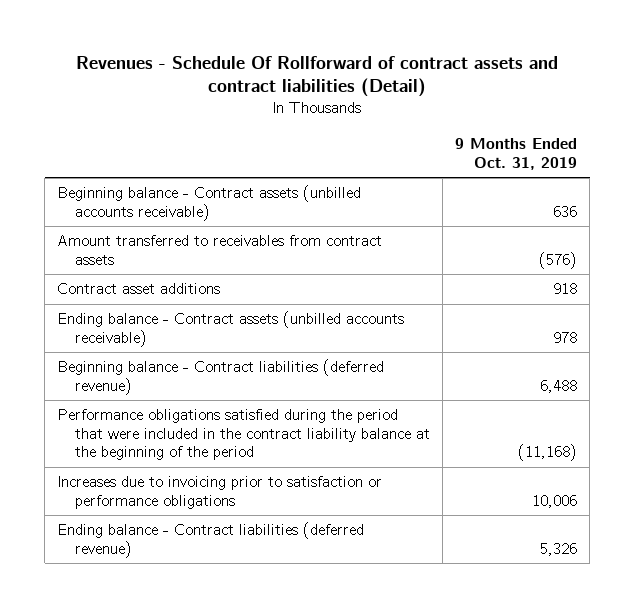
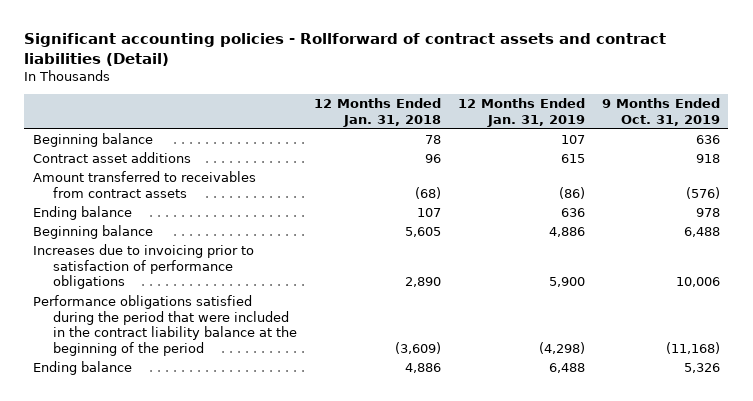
[76,55,559,98] Revenues - Schedule Of Rollforward of contract assets and contract liabilities (Detail) -> [24,33,667,67] Significant accounting policies - Rollforward of contract assets and contract liabilities (Detail)
none -> [313,98,441,127] 12 Months Ended Jan. 31, 2018
none -> [457,98,585,127] 12 Months Ended Jan. 31, 2019
[57,185,362,221] Beginning balance - Contract assets (unbilled accounts receivable) -> [32,133,153,148] Beginning balance
[57,235,383,265] Amount transferred to receivables from contract assets -> [32,171,256,198] Amount transferred to receivables from contract assets
[57,311,405,347] Ending balance - Contract assets (unbilled accounts receivable) -> [32,206,132,221] Ending balance
[57,359,385,395] Beginning balance - Contract liabilities (deferred revenue) -> [32,225,153,240] Beginning balance
none -> [32,244,254,290] Increases due to invoicing prior to satisfaction of performance obligations
[57,476,383,509] Increases due to invoicing prior to satisfaction or performance obligations -> none
[57,522,365,558] Ending balance - Contract liabilities (deferred revenue) -> [32,361,132,376] Ending balance

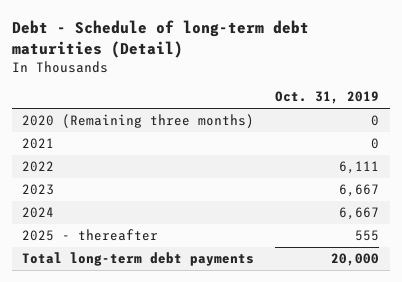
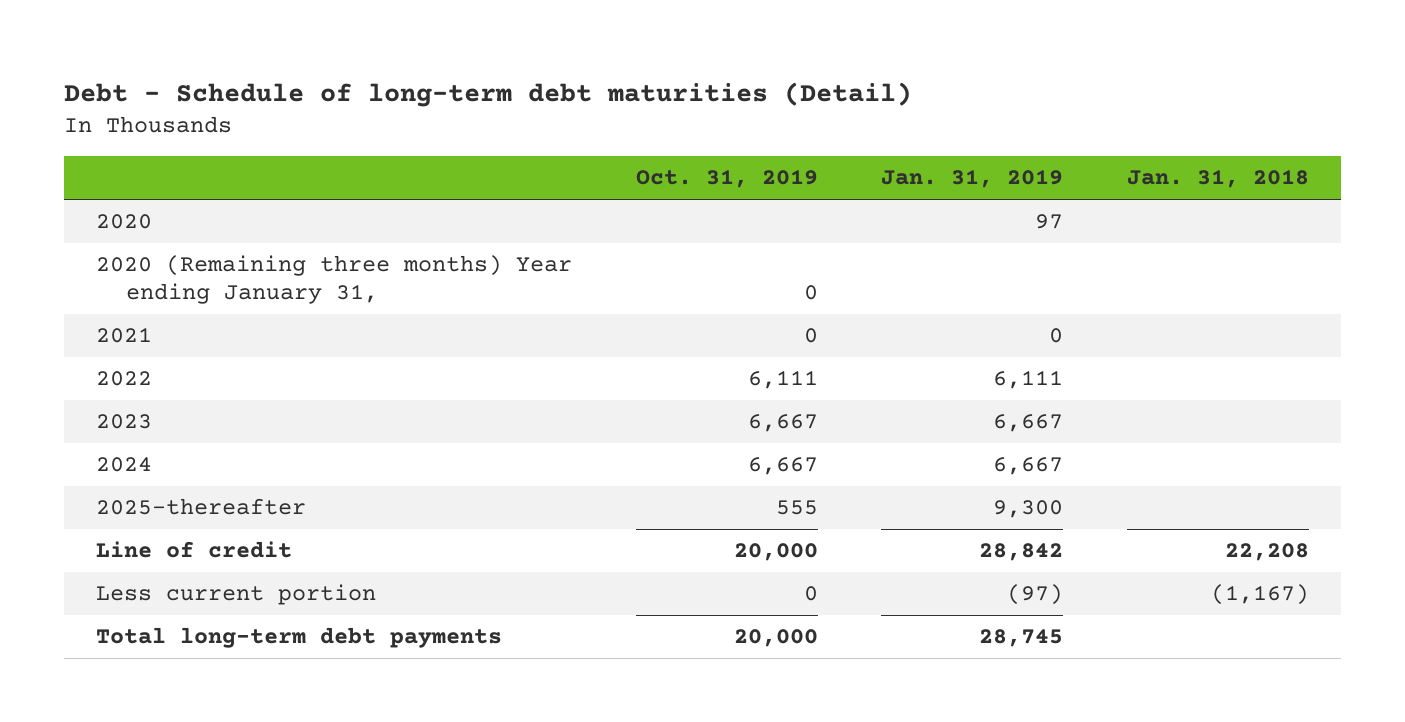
none -> [881,169,1064,189] Jan. 31, 2019
none -> [1126,169,1309,189] Jan. 31, 2018
none -> [95,214,152,230] 2020
[22,114,255,129] 2020 (Remaining three months) -> [95,255,572,304] 2020 (Remaining three months) Year ending January 31,
[22,229,159,242] 2025 - thereafter -> [95,498,306,516] 2025-thereafter
none -> [95,541,292,559] Line of credit
none -> [95,584,376,606] Less current portion

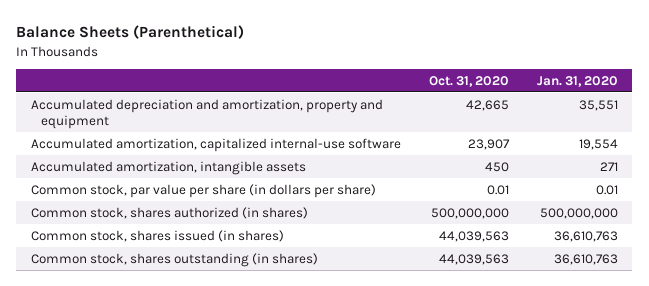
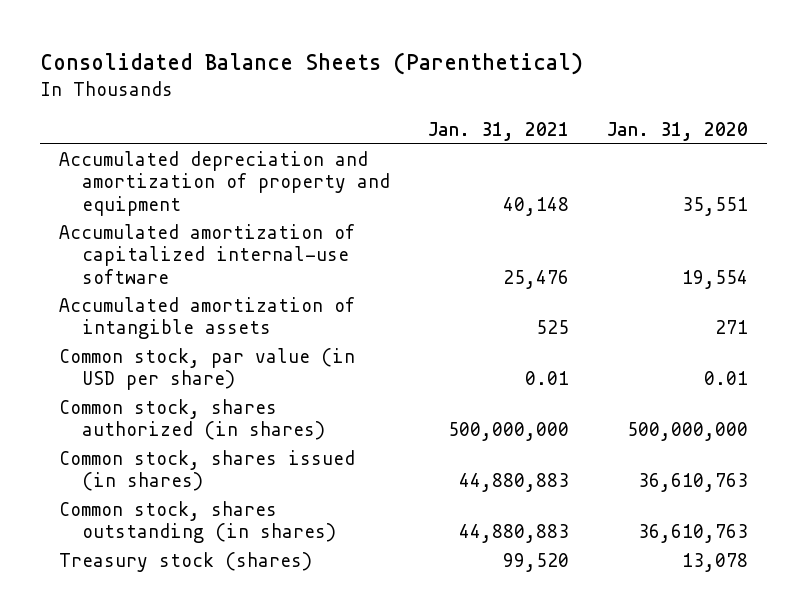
[16,25,245,40] Balance Sheets (Parenthetical) -> [40,52,584,76] Consolidated Balance Sheets (Parenthetical)
[428,75,509,87] Oct. 31, 2020 -> none
none -> [428,122,570,142] Jan. 31, 2021
[30,98,383,130] Accumulated depreciation and amortization, property and equipment -> [59,150,391,216] Accumulated depreciation and amortization of property and equipment
[30,137,401,152] Accumulated amortization, capitalized internal-use software -> [59,223,356,284] Accumulated amortization of capitalized internal-use software
[30,160,306,175] Accumulated amortization, intangible assets -> [59,296,356,340] Accumulated amortization of intangible assets
[30,183,376,198] Common stock, par value per share (in dollars per share) -> [59,347,356,391] Common stock, par value (in USD per share)
none -> [59,551,313,572] Treasury stock (shares)

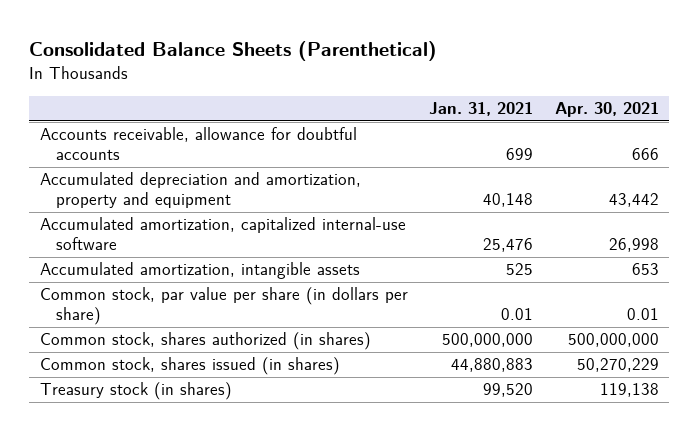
[607,122,749,142] Jan. 31, 2020 -> none
none -> [554,102,659,118] Apr. 30, 2021
none -> [40,127,358,161] Accounts receivable, allowance for doubtful accounts
[59,150,391,216] Accumulated depreciation and amortization of property and equipment -> [40,172,362,209] Accumulated depreciation and amortization, property and equipment
[59,223,356,284] Accumulated amortization of capitalized internal-use software -> [40,217,407,251] Accumulated amortization, capitalized internal-use software
[59,296,356,340] Accumulated amortization of intangible assets -> [40,262,361,280] Accumulated amortization, intangible assets
[59,347,356,391] Common stock, par value (in USD per share) -> [40,287,409,326] Common stock, par value per share (in dollars per share)
[59,500,337,544] Common stock, shares outstanding (in shares) -> none
[59,551,313,572] Treasury stock (shares) -> [40,382,233,401] Treasury stock (in shares)

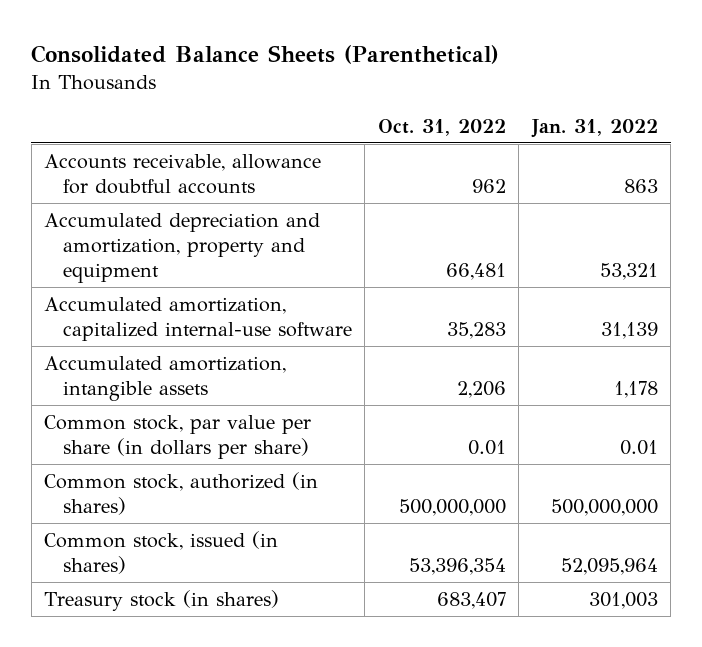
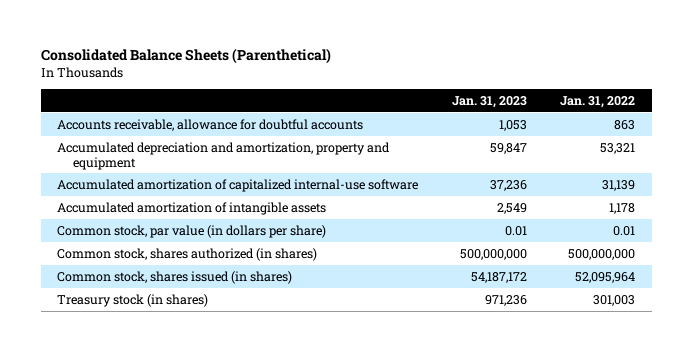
[377,118,506,136] Oct. 31, 2022 -> none
none -> [451,95,527,108] Jan. 31, 2023
[44,296,352,341] Accumulated amortization, capitalized internal-use software -> [57,178,419,192] Accumulated amortization of capitalized internal-use software
[44,355,287,401] Accumulated amortization, intangible assets -> [57,201,327,215] Accumulated amortization of intangible assets
[44,414,312,459] Common stock, par value per share (in dollars per share) -> [57,224,327,238] Common stock, par value (in dollars per share)
[44,471,319,515] Common stock, authorized (in shares) -> [57,247,318,261] Common stock, shares authorized (in shares)
[44,530,279,574] Common stock, issued (in shares) -> [57,270,293,284] Common stock, shares issued (in shares)

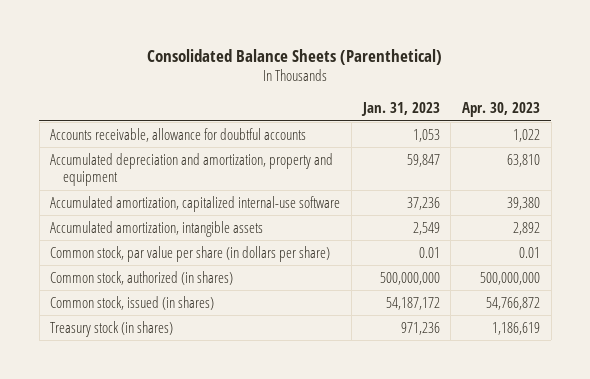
[560,95,636,108] Jan. 31, 2022 -> none
none -> [462,102,541,118] Apr. 30, 2023
[57,178,419,192] Accumulated amortization of capitalized internal-use software -> [50,195,341,212] Accumulated amortization, capitalized internal-use software
[57,201,327,215] Accumulated amortization of intangible assets -> [50,220,264,237] Accumulated amortization, intangible assets
[57,224,327,238] Common stock, par value (in dollars per share) -> [50,245,331,262] Common stock, par value per share (in dollars per share)
[57,247,318,261] Common stock, shares authorized (in shares) -> [50,270,234,285] Common stock, authorized (in shares)
[57,270,293,284] Common stock, shares issued (in shares) -> [50,295,215,310] Common stock, issued (in shares)

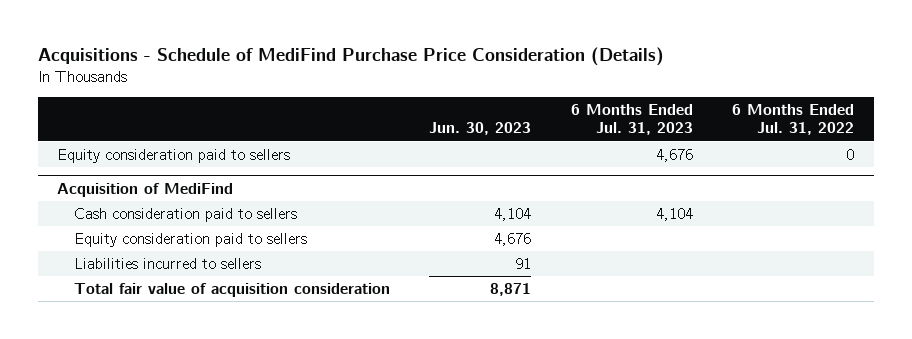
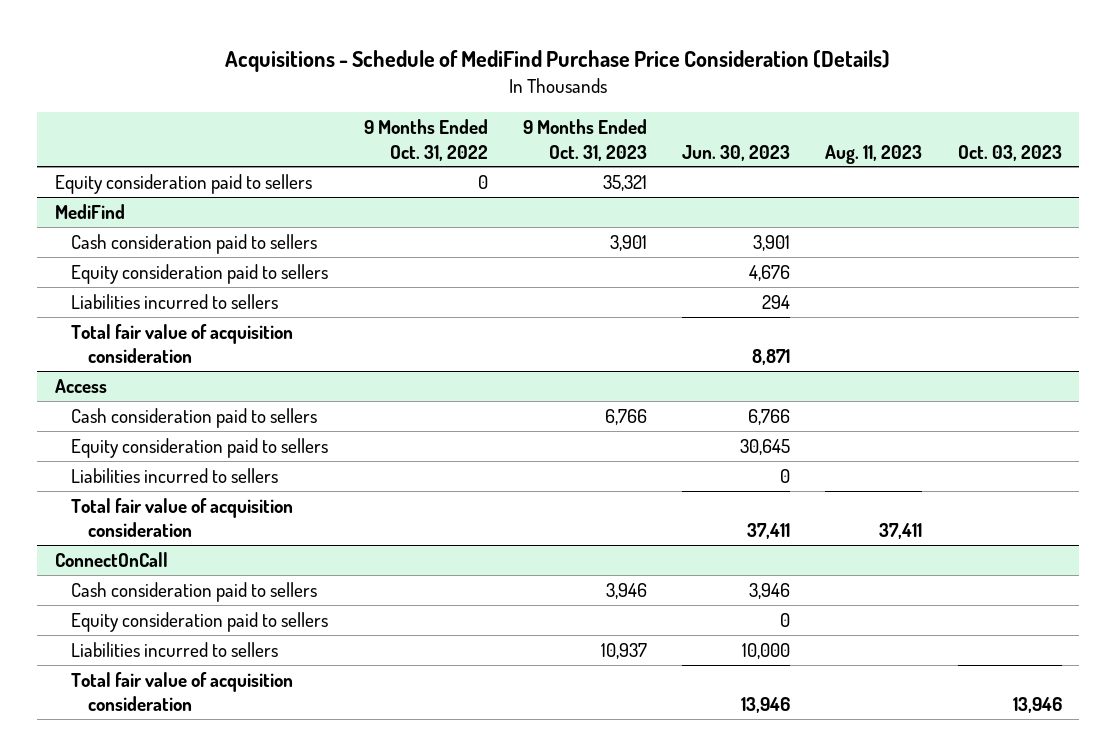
[570,104,693,136] 6 Months Ended Jul. 31, 2023 -> none
[732,104,855,136] 6 Months Ended Jul. 31, 2022 -> none
none -> [363,119,488,161] 9 Months Ended Oct. 31, 2022
none -> [522,119,647,161] 9 Months Ended Oct. 31, 2023
none -> [825,144,923,164] Aug. 11, 2023
none -> [957,144,1062,161] Oct. 03, 2023
[57,182,234,197] Acquisition of MediFind -> [55,203,126,219] MediFind
[494,207,532,221] 4,104 -> [753,234,791,251] 3,901
[515,257,532,269] 91 -> [762,294,791,309] 294
none -> [55,378,108,393] Access
none -> [71,407,318,428] Cash consideration paid to sellers
none -> [71,437,329,458] Equity consideration paid to sellers
none -> [71,467,279,483] Liabilities incurred to sellers
none -> [71,497,294,538] Total fair value of acquisition consideration
none -> [55,551,169,567] ConnectOnCall
none -> [71,581,318,602] Cash consideration paid to sellers
none -> [71,611,329,632] Equity consideration paid to sellers
none -> [71,641,279,657] Liabilities incurred to sellers
none -> [71,671,294,712] Total fair value of acquisition consideration

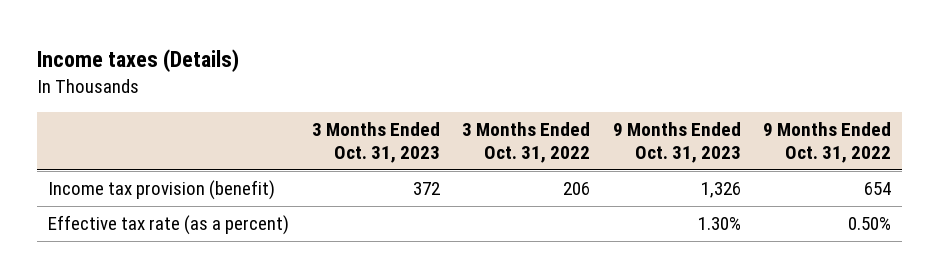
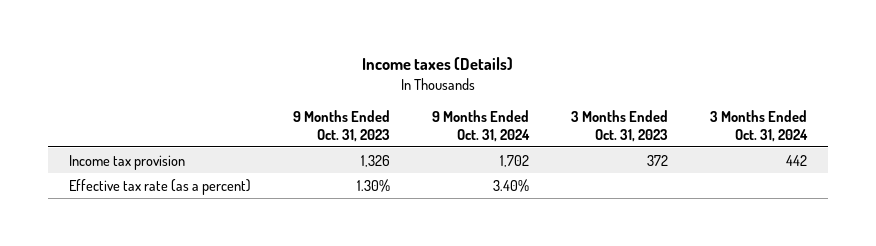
[462,122,591,164] 3 Months Ended Oct. 31, 2022 -> none
[763,122,892,164] 9 Months Ended Oct. 31, 2022 -> none
none -> [431,110,530,142] 9 Months Ended Oct. 31, 2024
none -> [709,110,808,142] 3 Months Ended Oct. 31, 2024
[48,180,276,201] Income tax provision (benefit) -> [68,154,185,170] Income tax provision

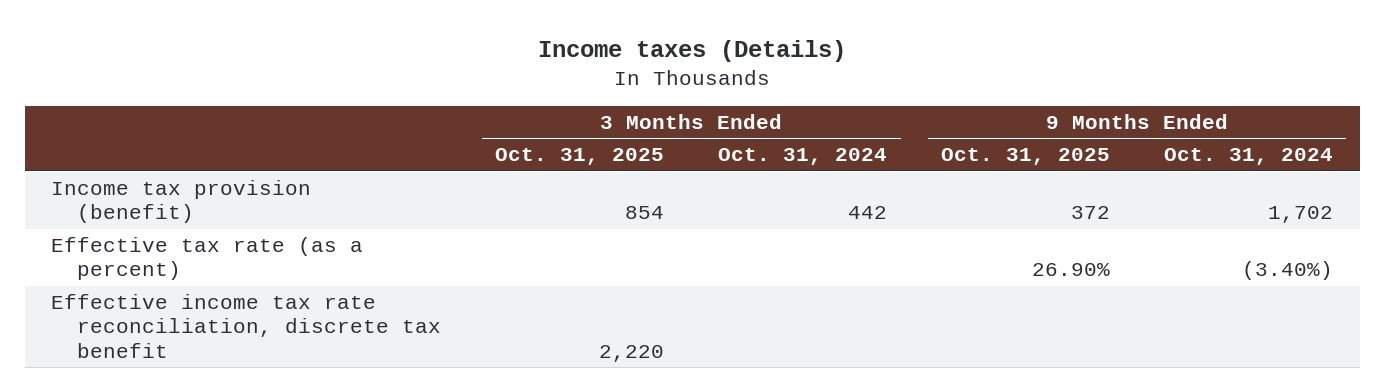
[292,110,390,142] 9 Months Ended Oct. 31, 2023 -> none
[570,110,668,142] 3 Months Ended Oct. 31, 2023 -> none
none -> [495,148,665,166] Oct. 31, 2025
none -> [940,148,1110,166] Oct. 31, 2025
[68,154,185,170] Income tax provision -> [51,180,312,224] Income tax provision (benefit)
[492,178,529,192] 3.40% -> [1241,261,1333,281] (3.40%)
none -> [51,294,442,358] Effective income tax rate reconciliation, discrete tax benefit

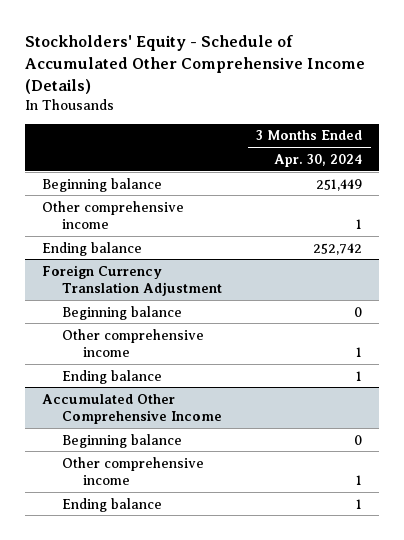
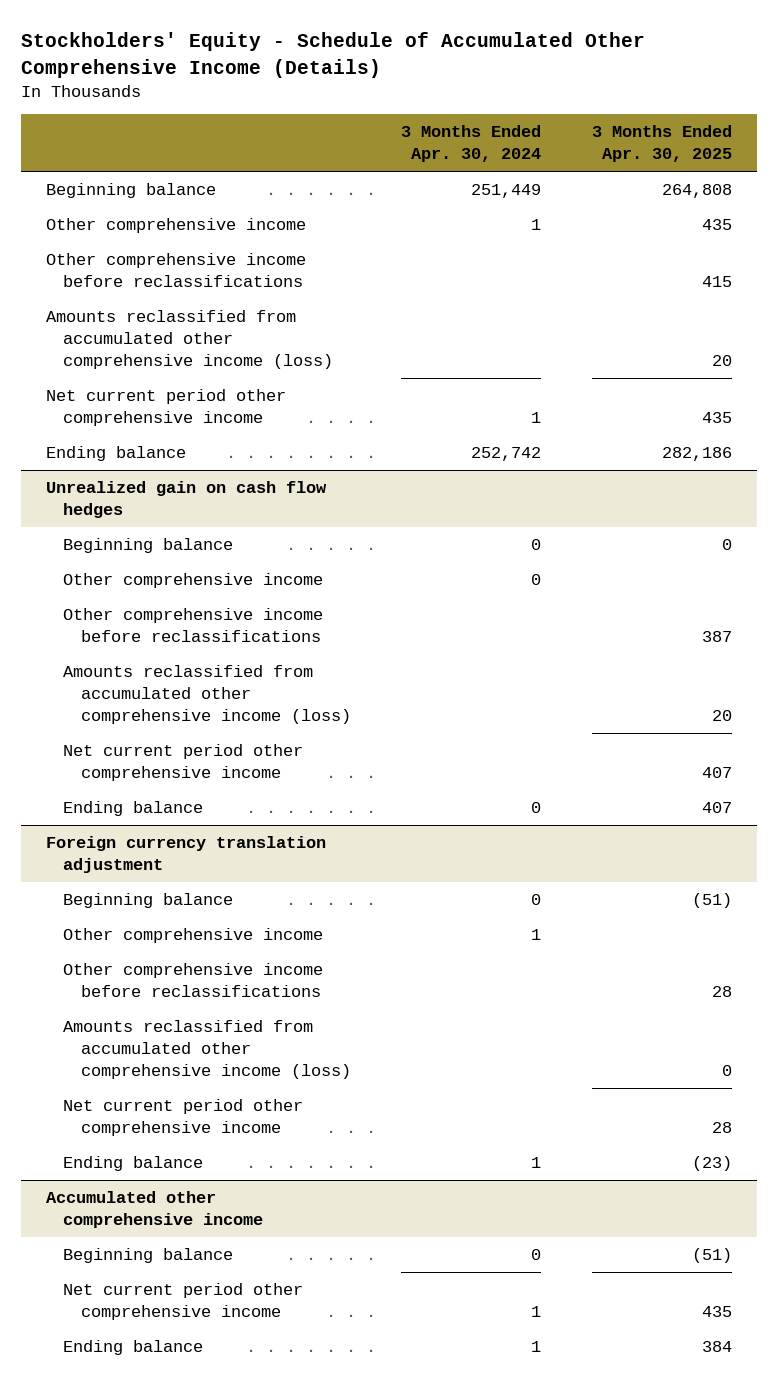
none -> [591,125,732,163] 3 Months Ended Apr. 30, 2025
none -> [45,253,306,288] Other comprehensive income before reclassifications
none -> [45,310,334,370] Amounts reclassified from accumulated other comprehensive income (loss)
none -> [45,389,286,427] Net current period other comprehensive income
[41,264,223,297] Foreign Currency Translation Adjustment -> none
none -> [45,481,327,519] Unrealized gain on cash flow hedges
none -> [63,573,324,589] Other comprehensive income
none -> [63,608,324,643] Other comprehensive income before reclassifications
none -> [63,665,352,725] Amounts reclassified from accumulated other comprehensive income (loss)
none -> [63,744,304,782] Net current period other comprehensive income
none -> [63,801,204,817] Ending balance
none -> [45,836,326,874] Foreign currency translation adjustment
none -> [63,893,234,909] Beginning balance
none -> [63,963,324,998] Other comprehensive income before reclassifications
none -> [63,1020,352,1080] Amounts reclassified from accumulated other comprehensive income (loss)
none -> [63,1099,304,1137] Net current period other comprehensive income
[41,393,223,425] Accumulated Other Comprehensive Income -> [45,1191,264,1229] Accumulated other comprehensive income
[62,456,205,486] Other comprehensive income -> [63,1283,304,1321] Net current period other comprehensive income

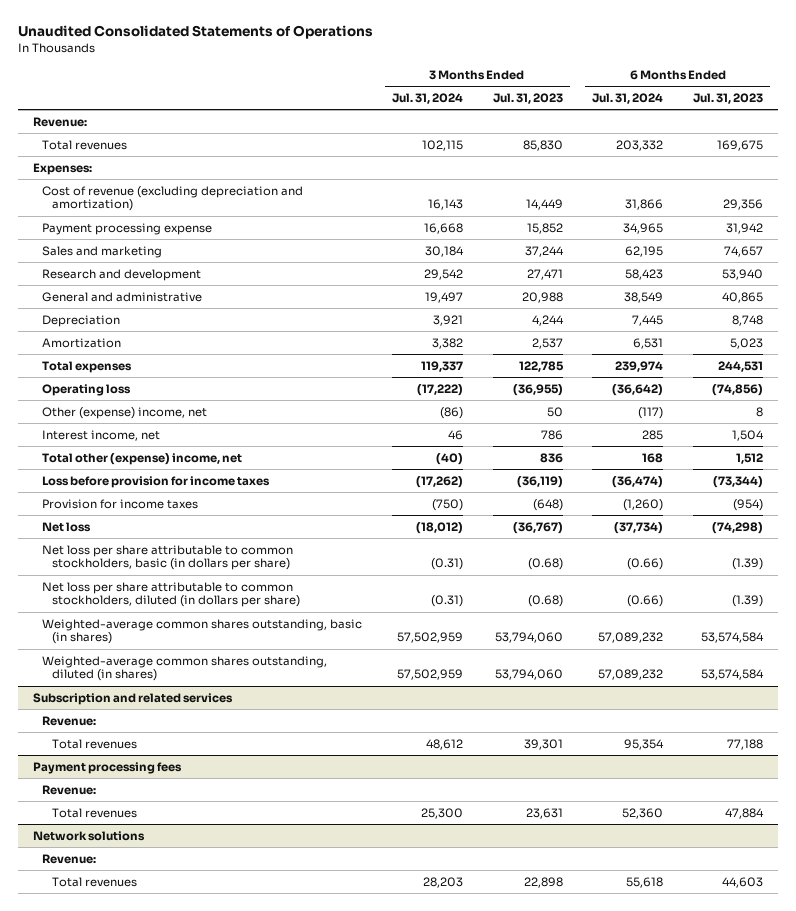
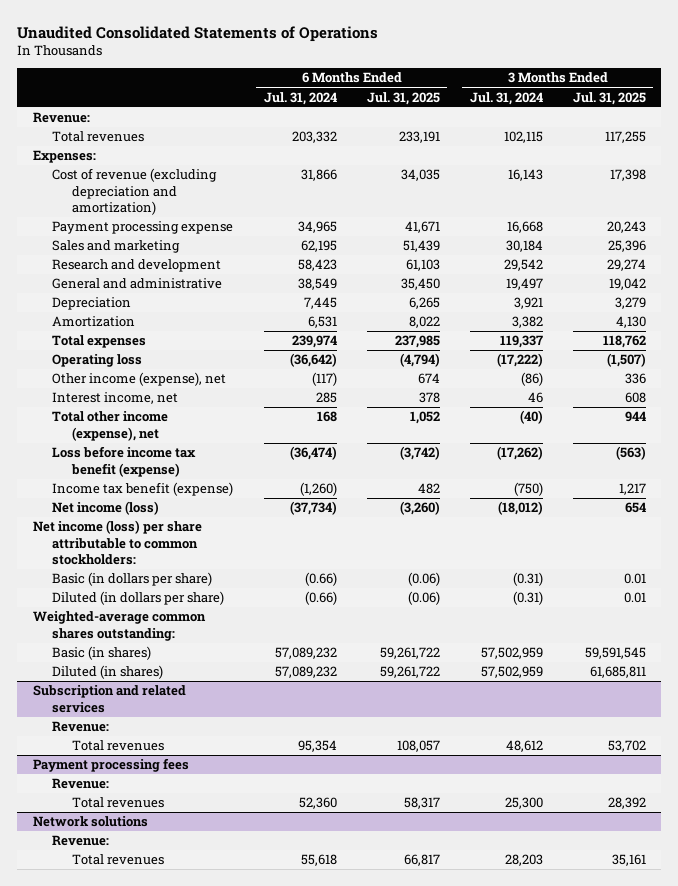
[492,93,563,105] Jul. 31, 2023 -> none
[693,93,764,105] Jul. 31, 2023 -> none
none -> [366,91,440,105] Jul. 31, 2025
none -> [572,91,646,105] Jul. 31, 2025
[42,406,208,419] Other (expense) income, net -> [52,372,227,387] Other income (expense), net
[42,452,243,465] Total other (expense) income, net -> [52,411,169,441] Total other income (expense), net
[42,475,271,488] Loss before provision for income taxes -> [52,446,197,477] Loss before income tax benefit (expense)
[42,498,199,509] Provision for income taxes -> [52,482,234,497] Income tax benefit (expense)
[42,521,92,532] Net loss -> [52,501,160,516] Net income (loss)
none -> [32,520,202,565] Net income (loss) per share attributable to common stockholders:
[42,544,294,571] Net loss per share attributable to common stockholders, basic (in dollars per share) -> [52,572,213,587] Basic (in dollars per share)
[42,581,300,608] Net loss per share attributable to common stockholders, diluted (in dollars per share) -> [52,591,225,606] Diluted (in dollars per share)
none -> [32,611,206,641] Weighted-average common shares outstanding:
[42,618,363,645] Weighted-average common shares outstanding, basic (in shares) -> [52,646,152,661] Basic (in shares)
[42,655,328,682] Weighted-average common shares outstanding, diluted (in shares) -> [52,665,164,680] Diluted (in shares)

